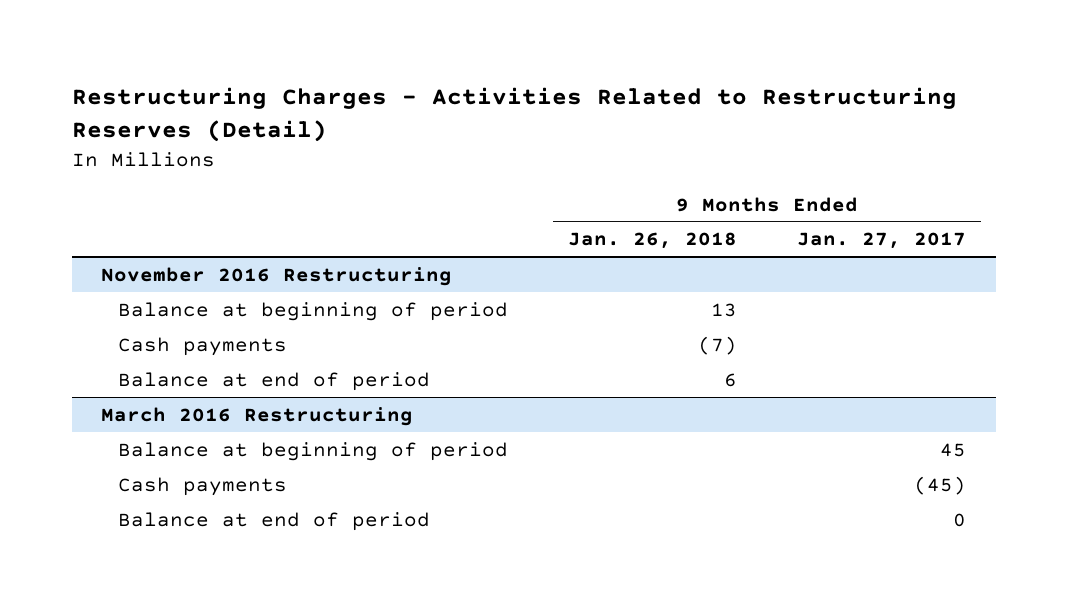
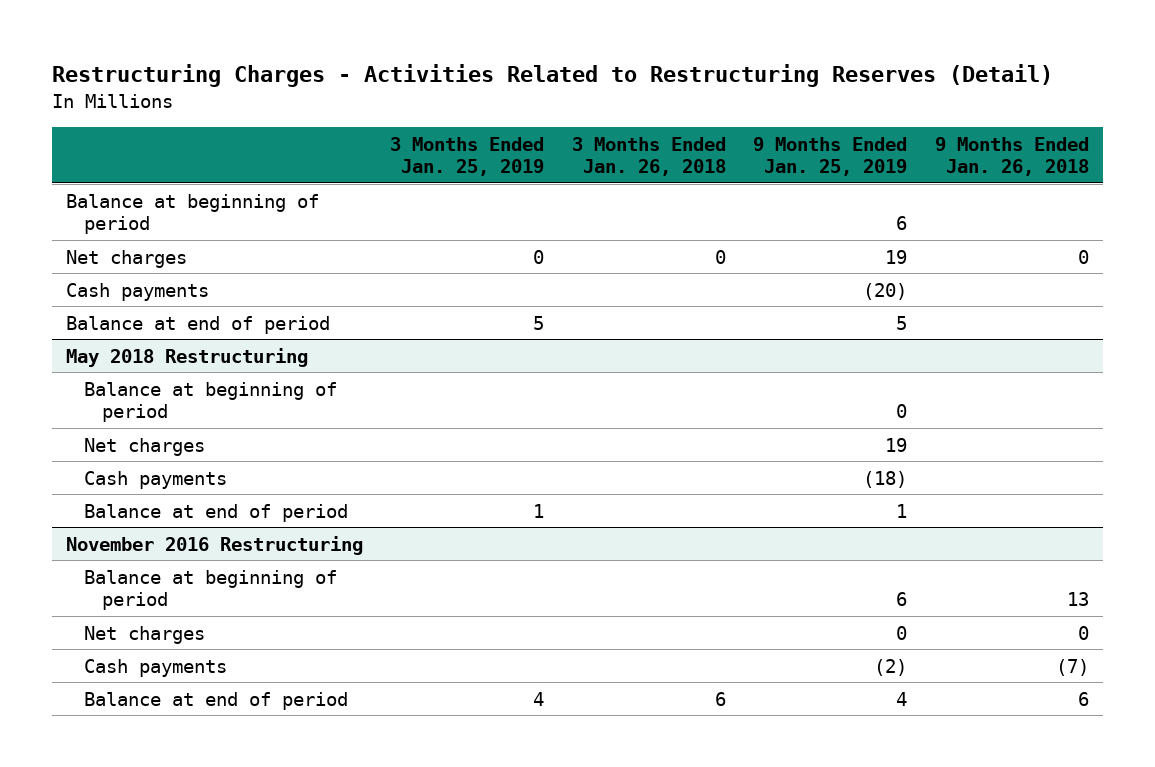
[796,232,966,250] Jan. 27, 2017 -> none
none -> [390,136,545,177] 3 Months Ended Jan. 25, 2019
none -> [571,136,726,177] 3 Months Ended Jan. 26, 2018
none -> [753,136,908,177] 9 Months Ended Jan. 25, 2019
none -> [65,193,319,235] Balance at beginning of period
none -> [65,249,187,268] Net charges
none -> [65,282,209,301] Cash payments
none -> [65,315,330,334] Balance at end of period
none -> [65,347,308,367] May 2018 Restructuring
none -> [84,381,338,423] Balance at beginning of period
none -> [84,437,206,456] Net charges
none -> [84,470,228,489] Cash payments
none -> [84,503,349,522] Balance at end of period
none -> [84,625,206,644] Net charges
[101,406,414,426] March 2016 Restructuring -> none
[118,441,509,461] Balance at beginning of period -> none
[118,476,288,496] Cash payments -> none
[118,511,431,531] Balance at end of period -> none

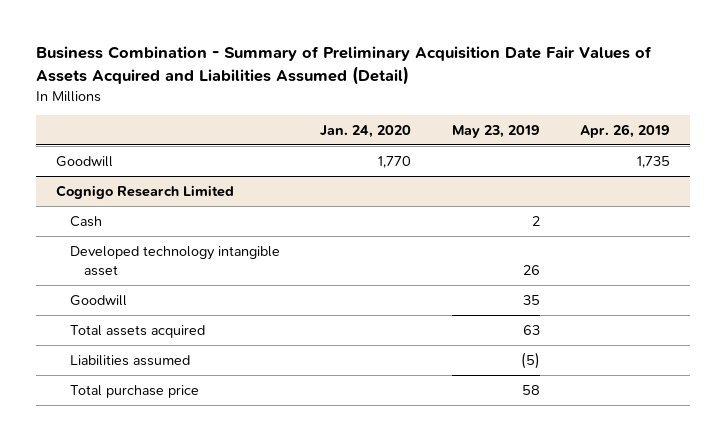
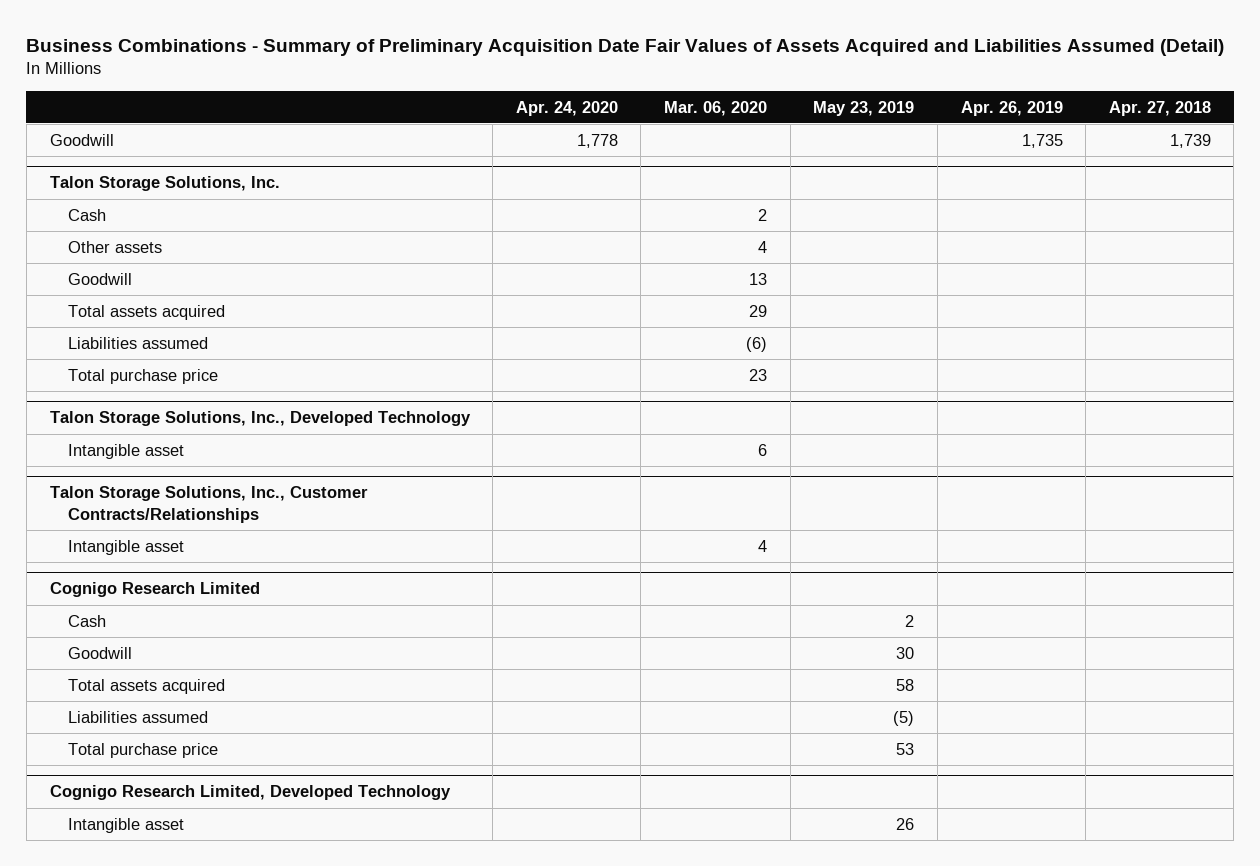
[35,46,652,85] Business Combination - Summary of Preliminary Acquisition Date Fair Values of Assets Acquired and Liabilities Assumed (Detail) -> [26,39,1225,57] Business Combinations - Summary of Preliminary Acquisition Date Fair Values of Assets Acquired and Liabilities Assumed (Detail)
[320,124,412,138] Jan. 24, 2020 -> none
none -> [515,100,618,116] Apr. 24, 2020
none -> [664,100,768,116] Mar. 06, 2020
none -> [1108,100,1211,116] Apr. 27, 2018
none -> [49,176,280,192] Talon Storage Solutions, Inc.
none -> [67,208,106,221] Cash
none -> [67,240,162,253] Other assets
none -> [67,272,132,285] Goodwill
none -> [67,304,225,320] Total assets acquired
none -> [67,336,208,349] Liabilities assumed
none -> [67,368,218,384] Total purchase price
none -> [49,411,471,427] Talon Storage Solutions, Inc., Developed Technology
none -> [67,443,184,459] Intangible asset
none -> [49,486,368,523] Talon Storage Solutions, Inc., Customer Contracts/Relationships
none -> [67,539,184,555] Intangible asset
[70,245,281,276] Developed technology intangible asset -> none
[522,294,540,305] 35 -> [896,646,915,659] 30
[522,324,540,335] 63 -> [896,678,915,691] 58
[521,384,540,395] 58 -> [896,742,915,755] 53
none -> [49,785,451,801] Cognigo Research Limited, Developed Technology
none -> [67,817,184,833] Intangible asset

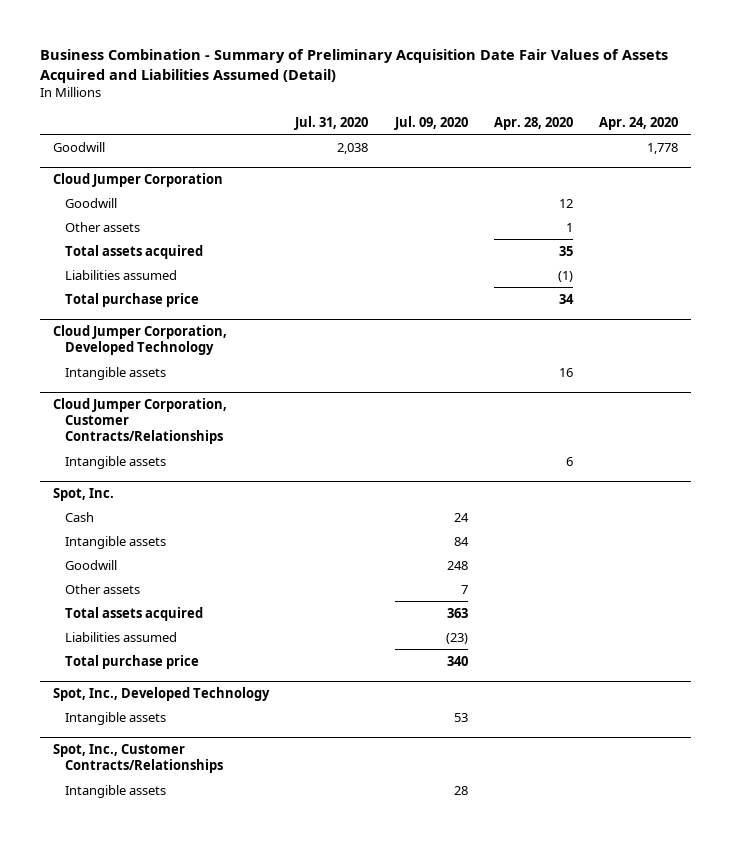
[26,39,1225,57] Business Combinations - Summary of Preliminary Acquisition Date Fair Values of Assets Acquired and Liabilities Assumed (Detail) -> [40,49,669,83] Business Combination - Summary of Preliminary Acquisition Date Fair Values of Assets Acquired and Liabilities Assumed (Detail)
[664,100,768,116] Mar. 06, 2020 -> none
[813,100,915,116] May 23, 2019 -> none
[960,100,1063,116] Apr. 26, 2019 -> none
[1108,100,1211,116] Apr. 27, 2018 -> none
none -> [294,115,369,130] Jul. 31, 2020
none -> [393,115,468,130] Jul. 09, 2020
none -> [493,116,573,130] Apr. 28, 2020
[49,176,280,192] Talon Storage Solutions, Inc. -> none
[67,208,106,221] Cash -> none
[67,240,162,253] Other assets -> none
[67,272,132,285] Goodwill -> none
[67,304,225,320] Total assets acquired -> none
[67,336,208,349] Liabilities assumed -> none
[67,368,218,384] Total purchase price -> none
[49,411,471,427] Talon Storage Solutions, Inc., Developed Technology -> none
[67,443,184,459] Intangible asset -> none
[49,582,260,598] Cognigo Research Limited -> none
[67,614,106,627] Cash -> none
[67,646,132,659] Goodwill -> none
[67,678,225,694] Total assets acquired -> none
[67,710,208,723] Liabilities assumed -> none
[67,742,218,758] Total purchase price -> none
[49,785,451,801] Cognigo Research Limited, Developed Technology -> none
[67,817,184,833] Intangible asset -> none
none -> [53,172,224,187] Cloud Jumper Corporation
none -> [65,197,118,208] Goodwill
none -> [65,221,141,232] Other assets
none -> [65,244,204,259] Total assets acquired
none -> [65,269,178,280] Liabilities assumed
none -> [65,292,200,307] Total purchase price
none -> [53,324,228,356] Cloud Jumper Corporation, Developed Technology
none -> [65,366,167,380] Intangible assets
none -> [53,397,228,445] Cloud Jumper Corporation, Customer Contracts/Relationships
none -> [65,455,167,469] Intangible assets
none -> [53,487,115,501] Spot, Inc.
none -> [65,511,95,522] Cash
none -> [65,535,167,549] Intangible assets
none -> [65,559,118,570] Goodwill
none -> [65,583,141,594] Other assets
none -> [65,606,204,621] Total assets acquired
none -> [65,631,178,642] Liabilities assumed
none -> [65,654,200,669] Total purchase price
none -> [53,686,271,701] Spot, Inc., Developed Technology
none -> [65,711,167,725] Intangible assets
[49,486,368,523] Talon Storage Solutions, Inc., Customer Contracts/Relationships -> [53,743,224,774] Spot, Inc., Customer Contracts/Relationships
[67,539,184,555] Intangible asset -> [65,784,167,798] Intangible assets

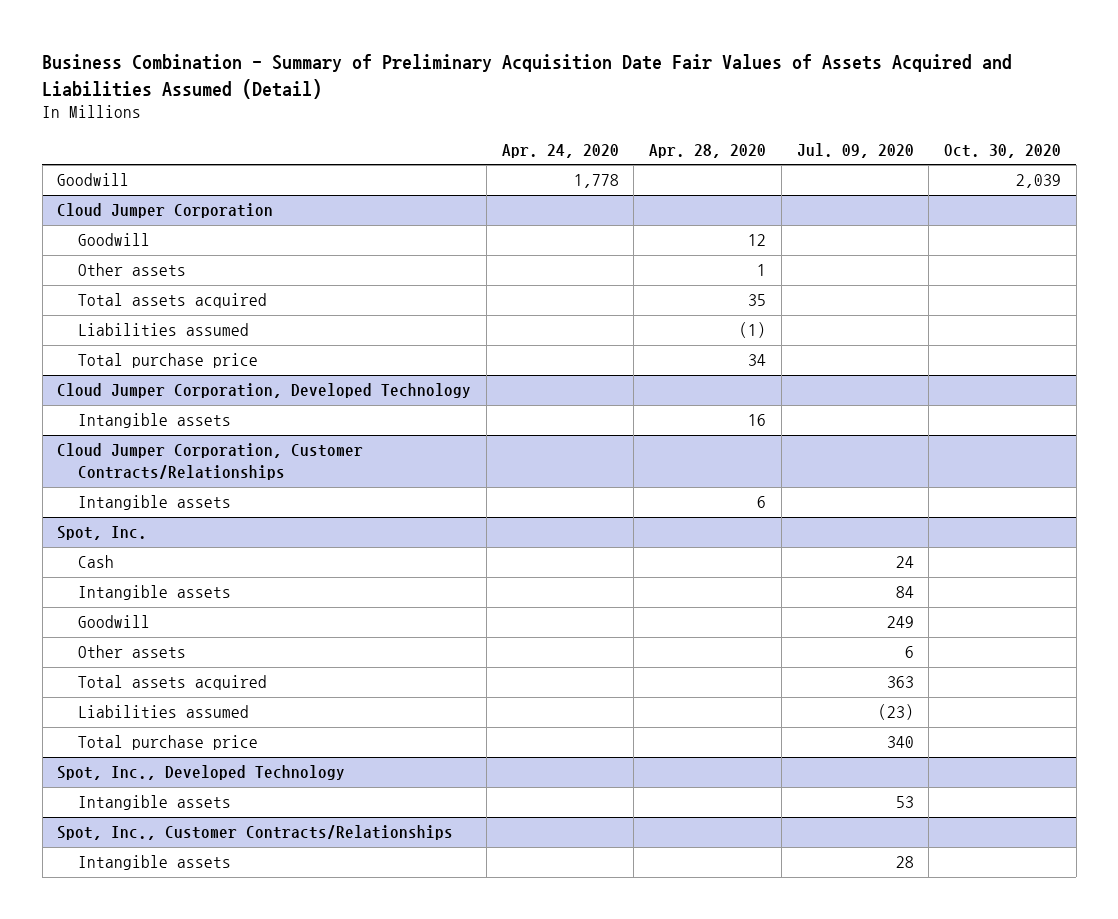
[294,115,369,130] Jul. 31, 2020 -> none
none -> [944,143,1062,158] Oct. 30, 2020
[446,560,468,570] 248 -> [886,616,914,629] 249
[460,584,468,594] 7 -> [904,646,914,659] 6

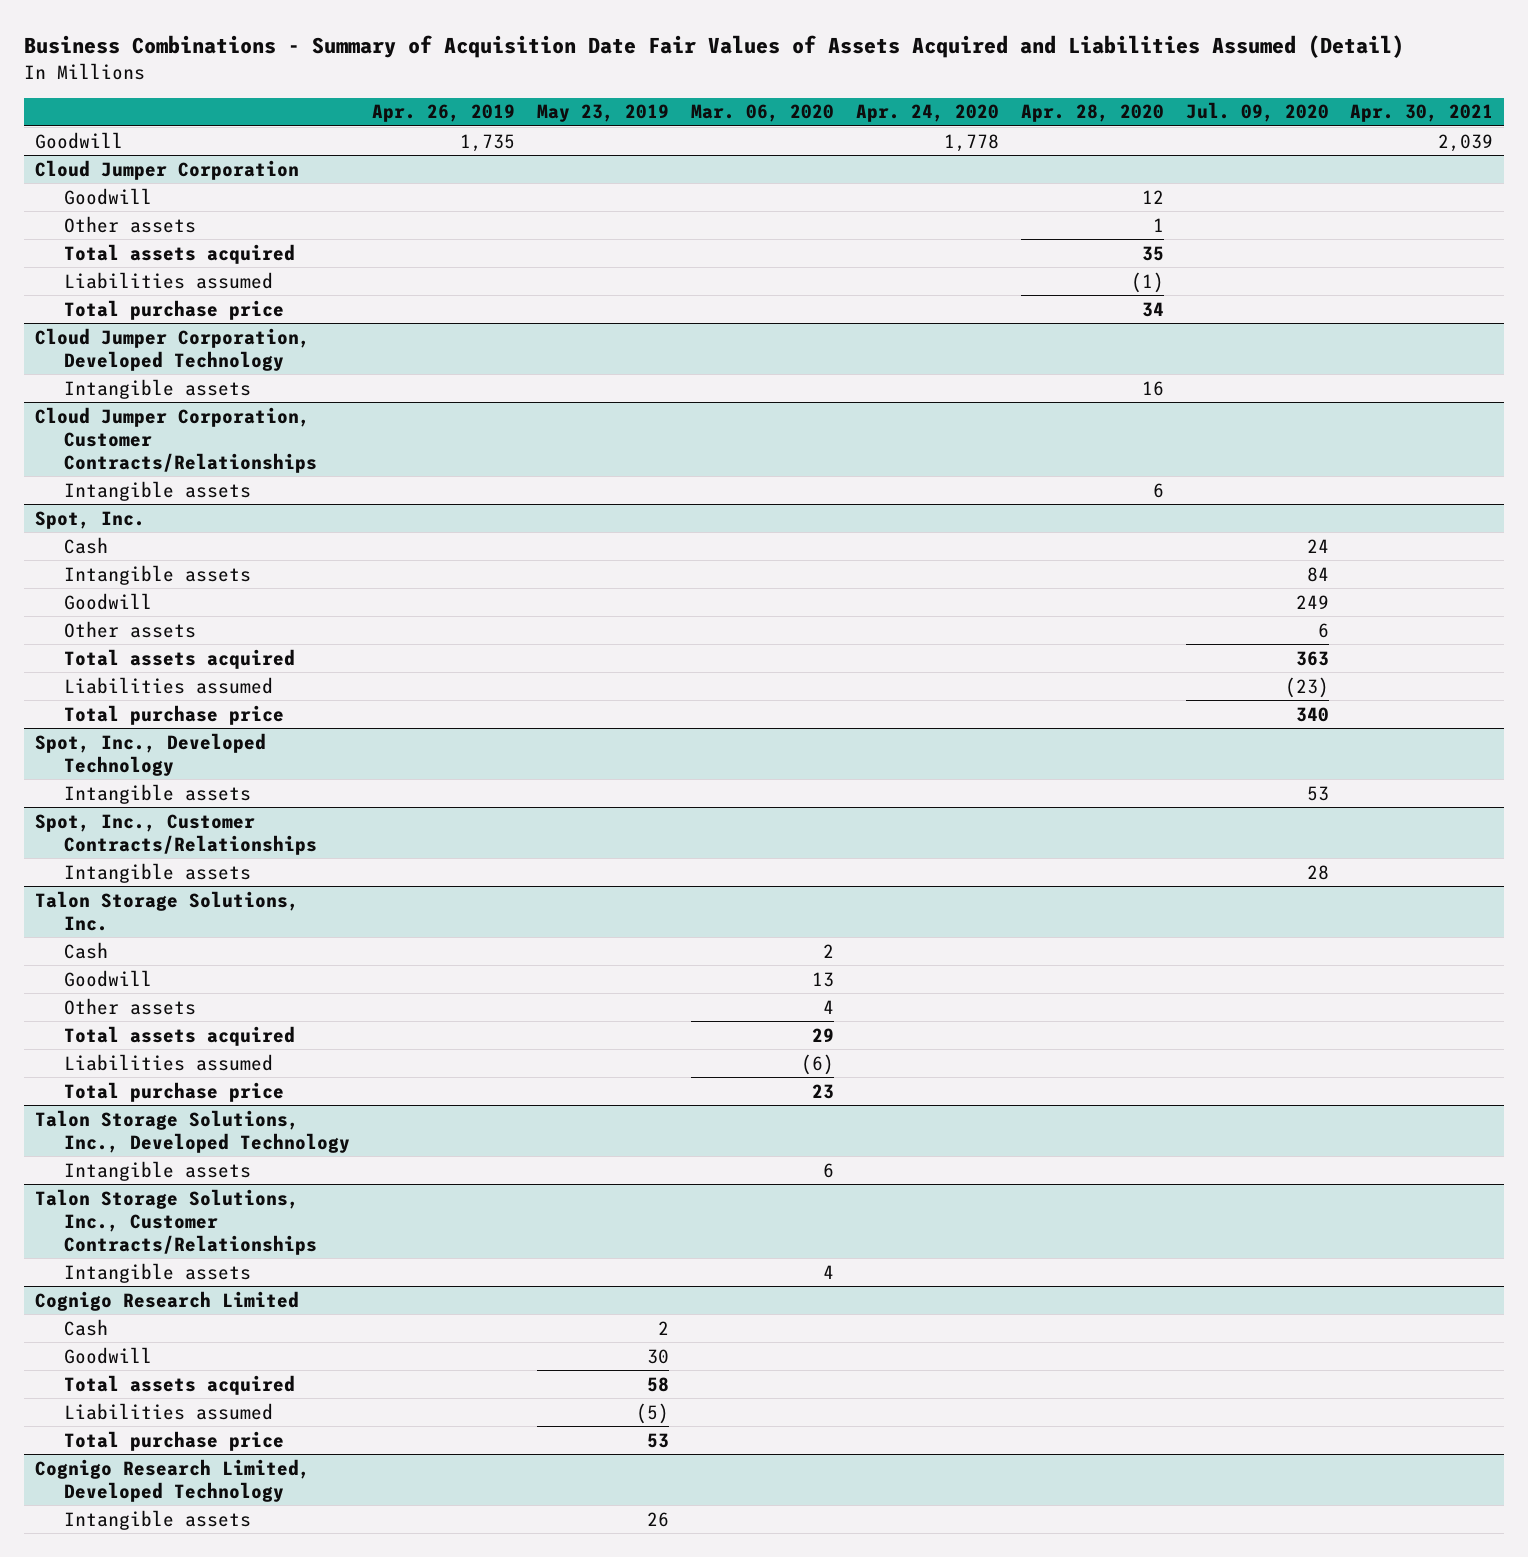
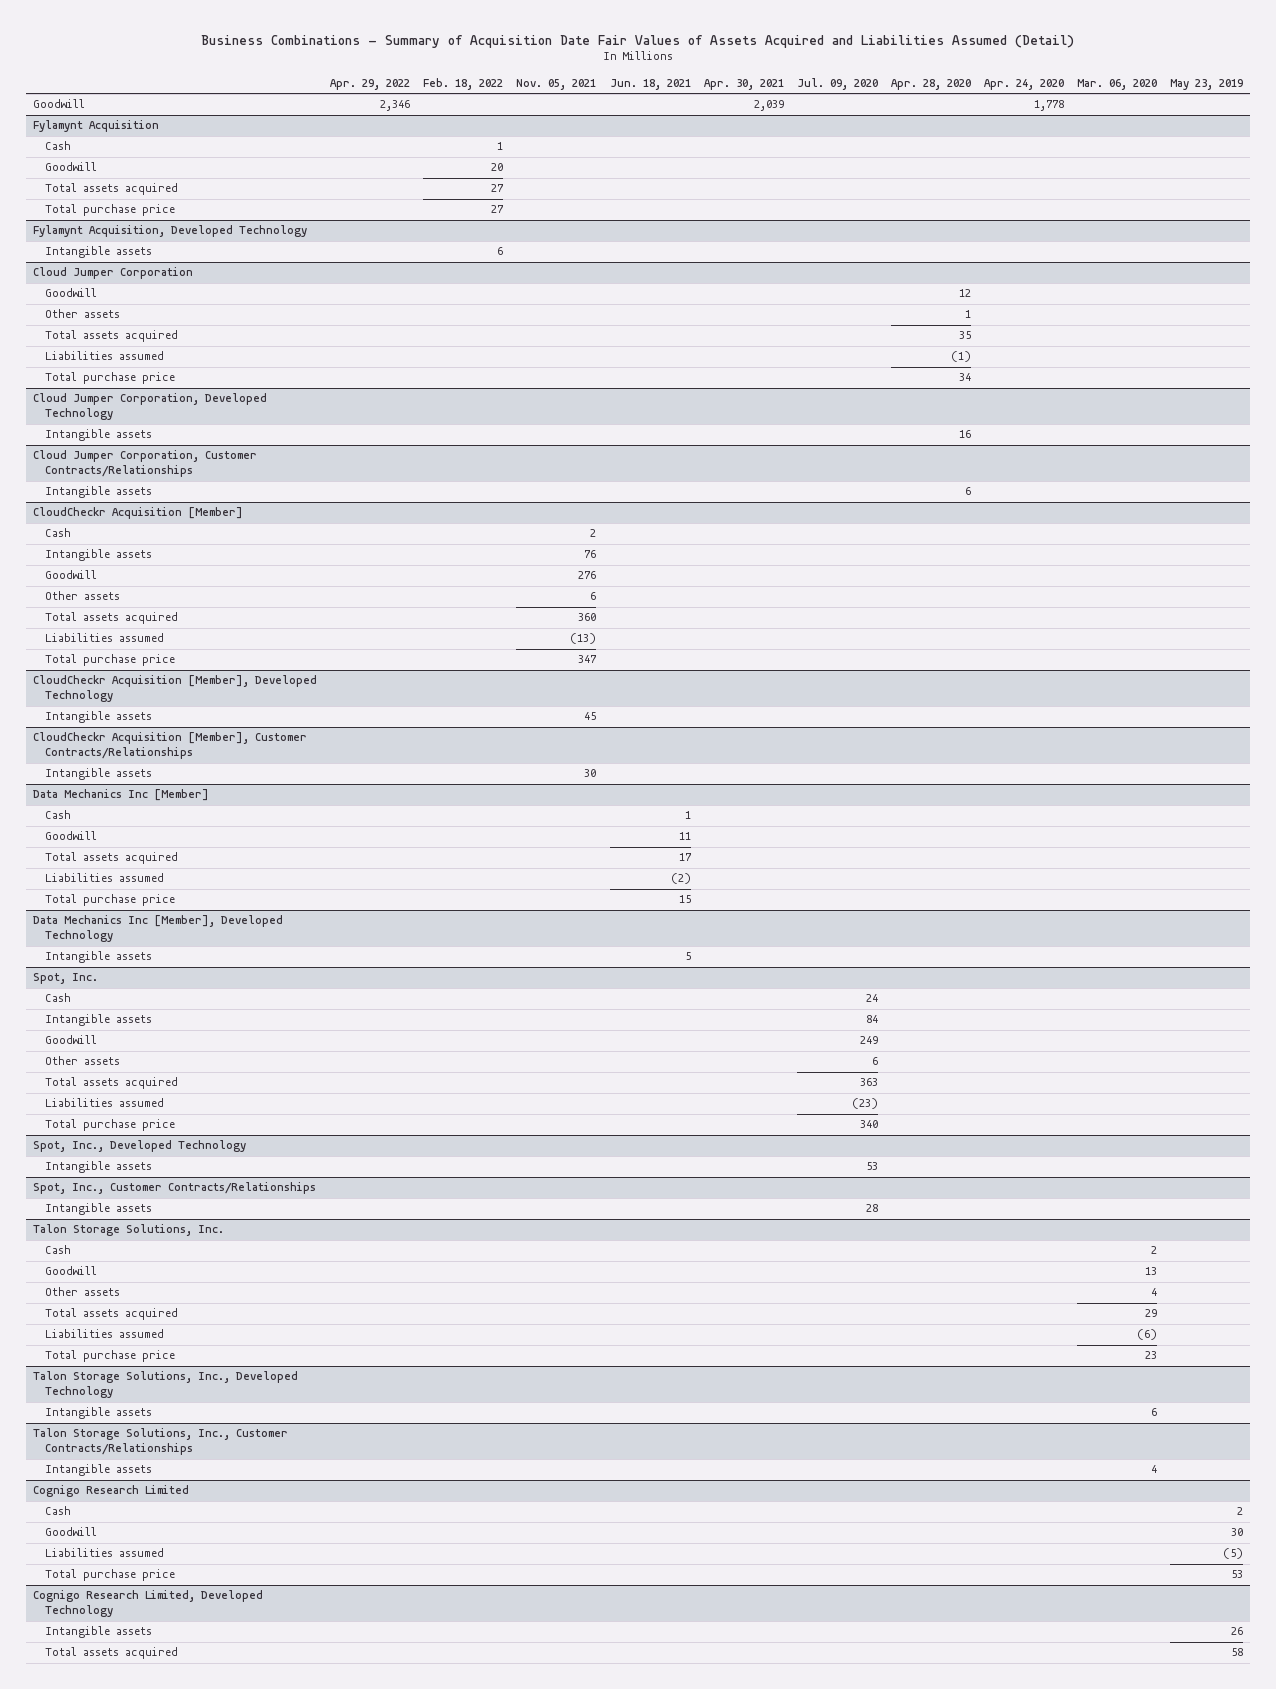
[371,104,515,123] Apr. 26, 2019 -> none
none -> [330,78,411,90] Apr. 29, 2022
none -> [423,77,504,90] Feb. 18, 2022
none -> [516,78,597,90] Nov. 05, 2021
none -> [609,78,691,90] Jun. 18, 2021
none -> [33,120,160,133] Fylamynt Acquisition
none -> [45,141,72,151] Cash
none -> [45,162,98,172] Goodwill
none -> [45,183,179,196] Total assets acquired
none -> [45,204,176,217] Total purchase price
none -> [33,225,308,238] Fylamynt Acquisition, Developed Technology
none -> [45,246,153,259] Intangible assets
none -> [33,507,244,520] CloudCheckr Acquisition [Member]
none -> [45,528,72,538] Cash
none -> [45,549,153,562] Intangible assets
none -> [45,570,98,580] Goodwill
none -> [45,591,121,601] Other assets
none -> [45,612,179,625] Total assets acquired
none -> [45,633,165,643] Liabilities assumed
none -> [45,654,176,667] Total purchase price
none -> [33,675,318,703] CloudCheckr Acquisition [Member], Developed Technology
none -> [45,711,153,724] Intangible assets
none -> [33,732,308,760] CloudCheckr Acquisition [Member], Customer Contracts/Relationships
none -> [45,768,153,781] Intangible assets
none -> [33,789,210,802] Data Mechanics Inc [Member]
none -> [45,810,72,820] Cash
none -> [45,831,98,841] Goodwill
none -> [45,852,179,865] Total assets acquired
none -> [45,873,165,883] Liabilities assumed
none -> [45,894,176,907] Total purchase price
none -> [33,915,284,943] Data Mechanics Inc [Member], Developed Technology
none -> [45,951,153,964] Intangible assets
[64,1374,296,1395] Total assets acquired -> none
none -> [45,1647,179,1660] Total assets acquired

